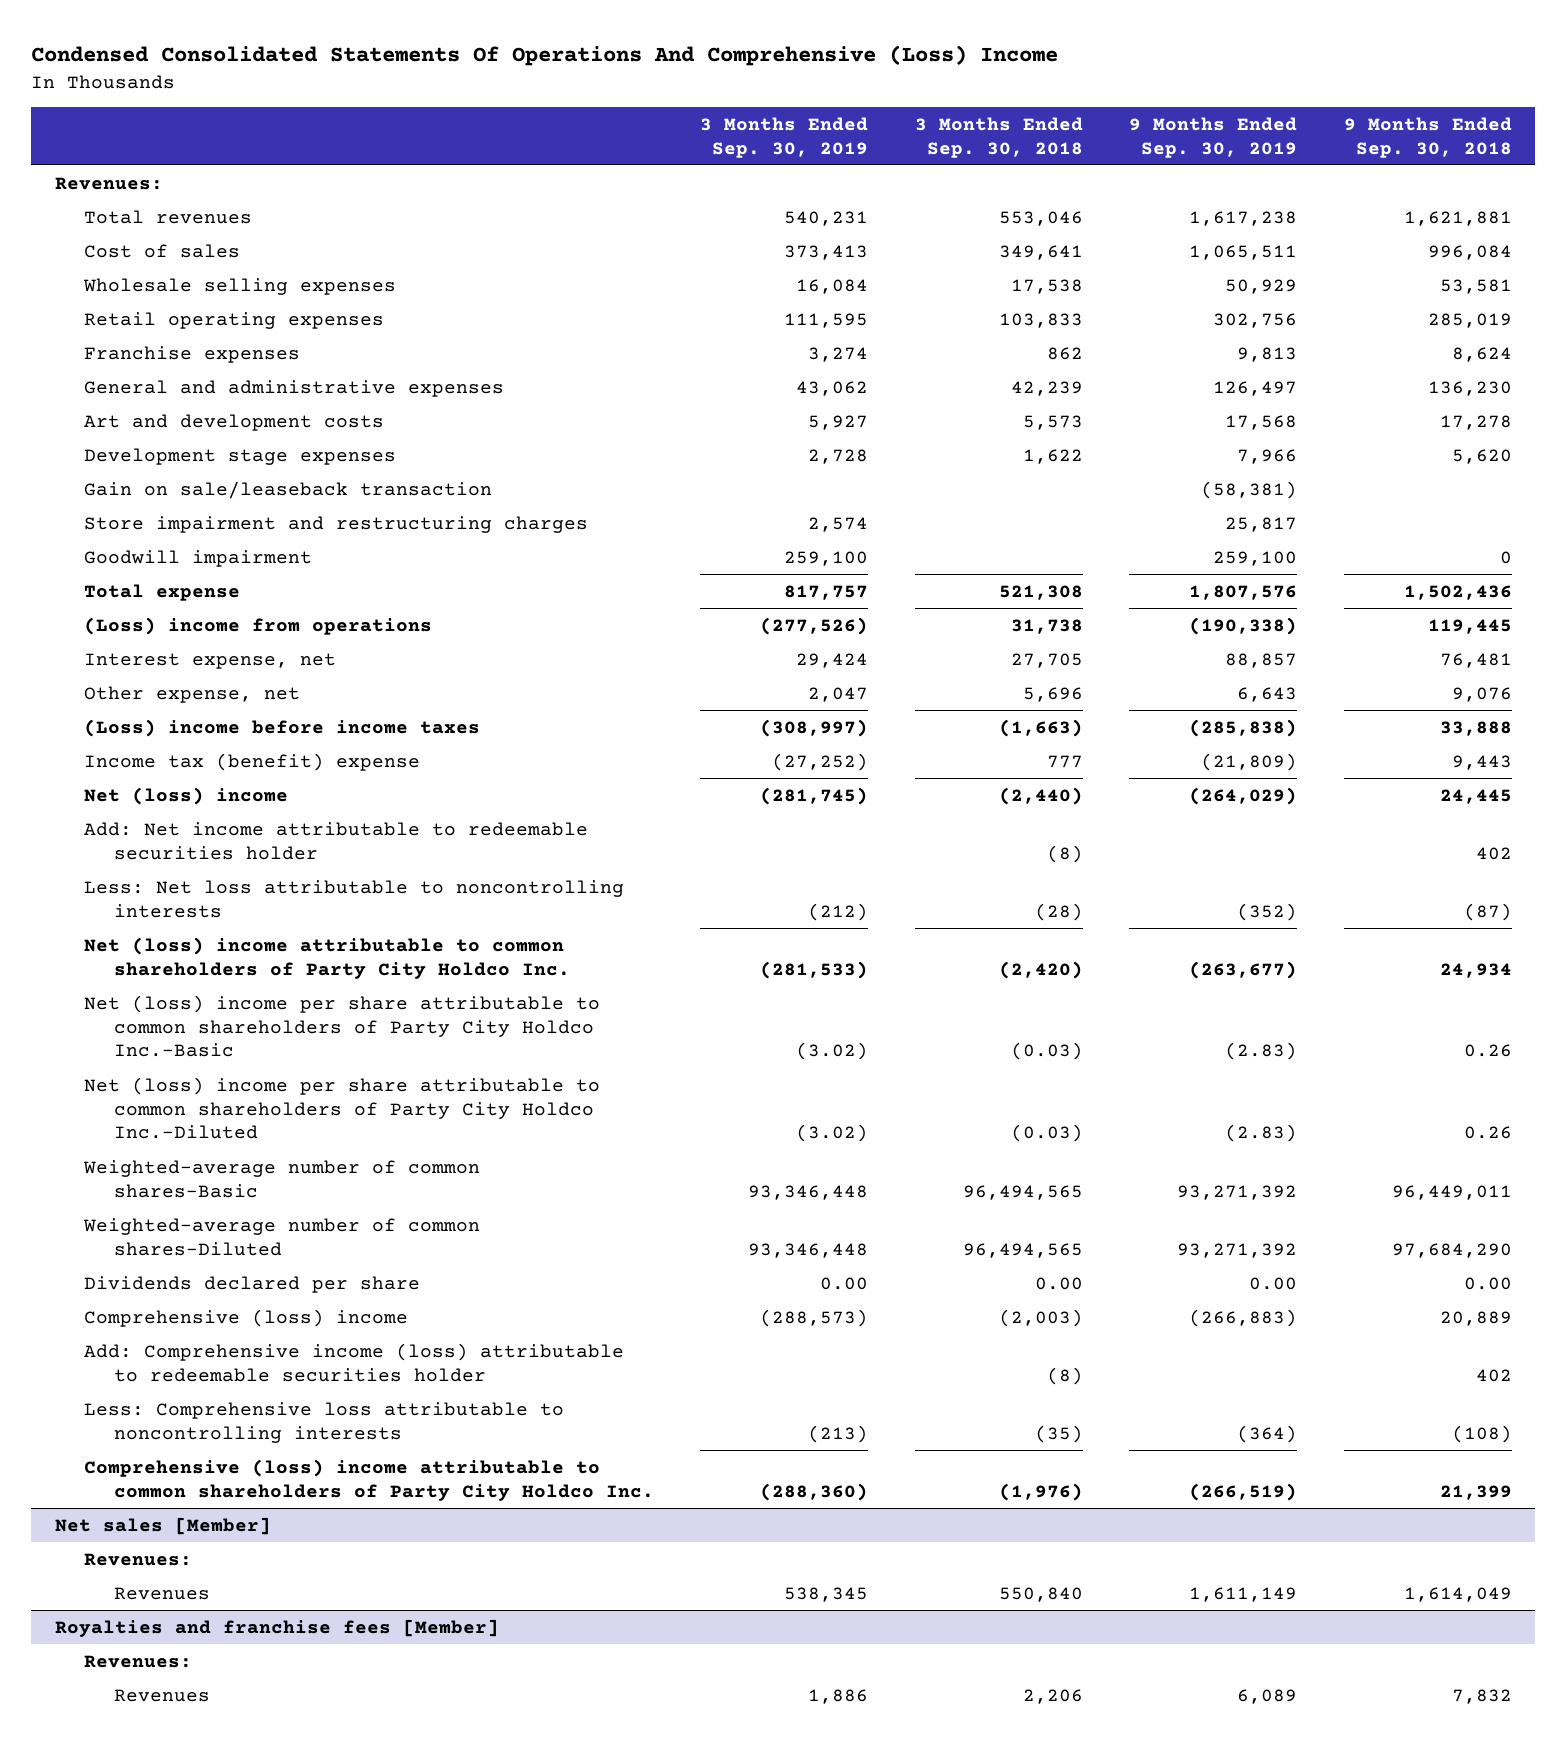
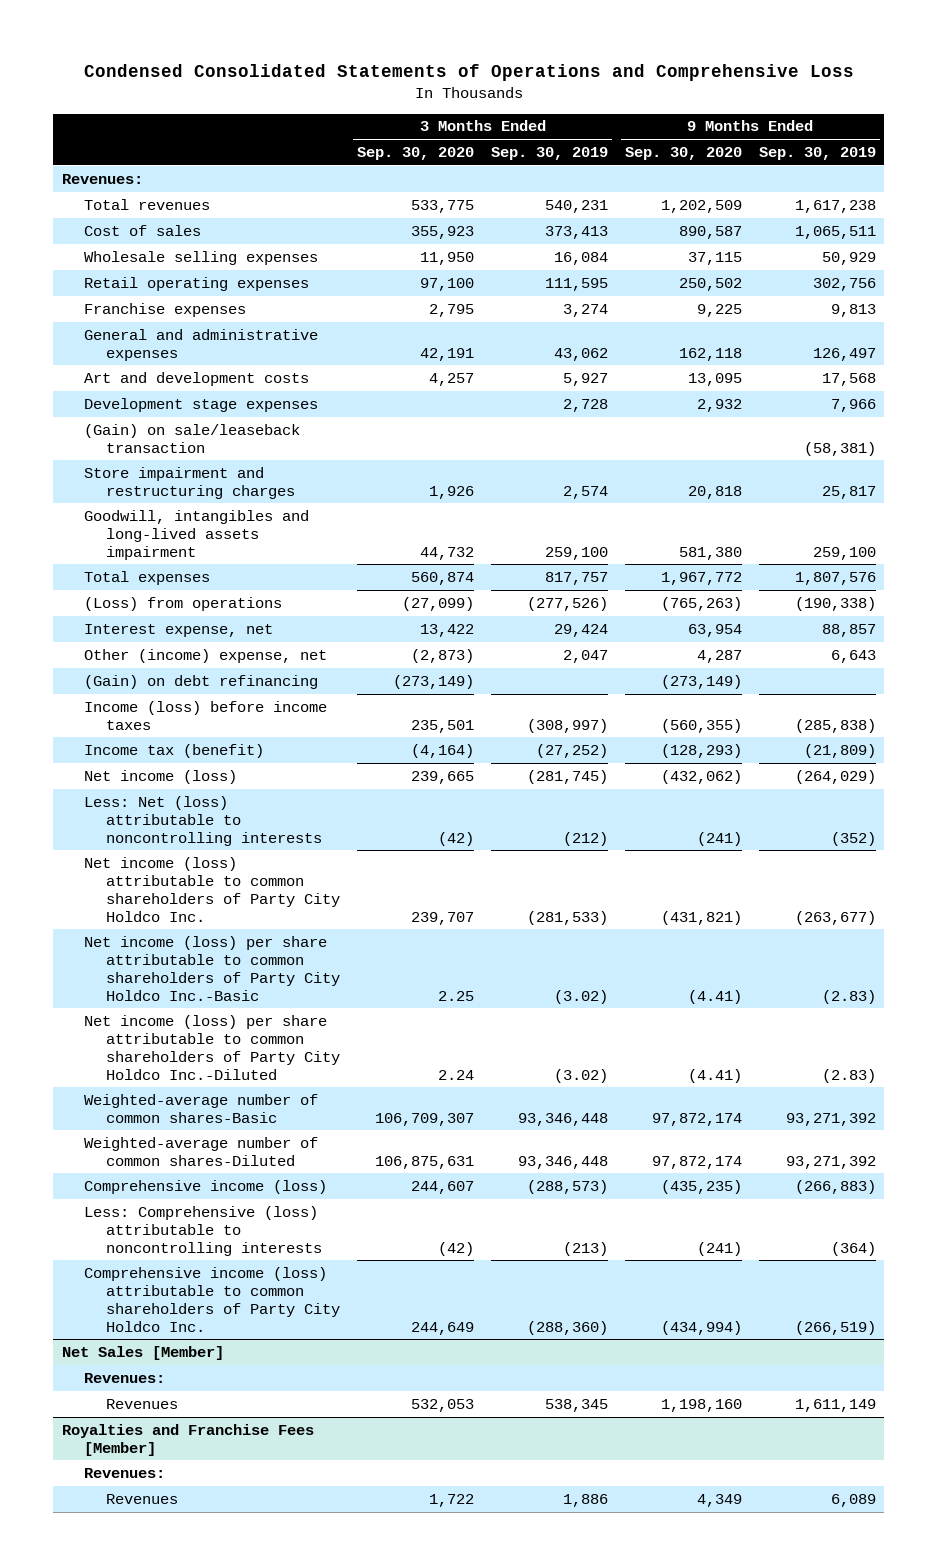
[31,45,1059,67] Condensed Consolidated Statements Of Operations And Comprehensive (Loss) Income -> [83,64,854,82] Condensed Consolidated Statements of Operations and Comprehensive Loss
[914,116,1083,158] 3 Months Ended Sep. 30, 2018 -> none
[1343,116,1512,158] 9 Months Ended Sep. 30, 2018 -> none
none -> [357,146,475,160] Sep. 30, 2020
none -> [624,146,742,160] Sep. 30, 2020
[84,480,493,499] Gain on sale/leaseback transaction -> [84,423,301,453] (Gain) on sale/leaseback transaction
[84,549,313,567] Goodwill impairment -> [84,509,310,560] Goodwill, intangibles and long-lived assets impairment
[84,583,241,601] Total expense -> [84,570,211,585] Total expenses
[84,616,433,635] (Loss) income from operations -> [84,596,283,611] (Loss) from operations
[84,821,589,860] Add: Net income attributable to redeemable securities holder -> none
[84,685,301,703] Other expense, net -> [84,648,328,663] Other (income) expense, net
none -> [84,674,319,689] (Gain) on debt refinancing
[84,718,481,737] (Loss) income before income taxes -> [84,700,328,730] Income (loss) before income taxes
[84,752,421,771] Income tax (benefit) expense -> [84,743,265,758] Income tax (benefit)
[84,786,289,805] Net (loss) income -> [84,769,238,784] Net income (loss)
[84,879,625,918] Less: Net loss attributable to noncontrolling interests -> [84,795,323,846] Less: Net (loss) attributable to noncontrolling interests
[84,936,570,979] Net (loss) income attributable to common shareholders of Party City Holdco Inc. -> [84,856,341,922] Net income (loss) attributable to common shareholders of Party City Holdco Inc.
[84,994,601,1058] Net (loss) income per share attributable to common shareholders of Party City Holdco Inc.-Basic -> [84,935,341,1001] Net income (loss) per share attributable to common shareholders of Party City Holdco Inc.-Basic
[84,1076,601,1140] Net (loss) income per share attributable to common shareholders of Party City Holdco Inc.-Diluted -> [84,1014,341,1080] Net income (loss) per share attributable to common shareholders of Party City Holdco Inc.-Diluted
[84,1275,421,1293] Dividends declared per share -> none
[84,1342,625,1382] Add: Comprehensive income (loss) attributable to redeemable securities holder -> none
[84,1308,409,1327] Comprehensive (loss) income -> [84,1179,328,1194] Comprehensive income (loss)
[84,1401,565,1443] Less: Comprehensive loss attributable to noncontrolling interests -> [84,1205,323,1256] Less: Comprehensive (loss) attributable to noncontrolling interests
[84,1458,654,1501] Comprehensive (loss) income attributable to common shareholders of Party City Holdco Inc. -> [84,1266,341,1332] Comprehensive income (loss) attributable to common shareholders of Party City Holdco Inc.
[54,1516,271,1535] Net sales [Member] -> [61,1345,224,1360] Net Sales [Member]
[54,1618,499,1637] Royalties and franchise fees [Member] -> [61,1423,314,1456] Royalties and Franchise Fees [Member]

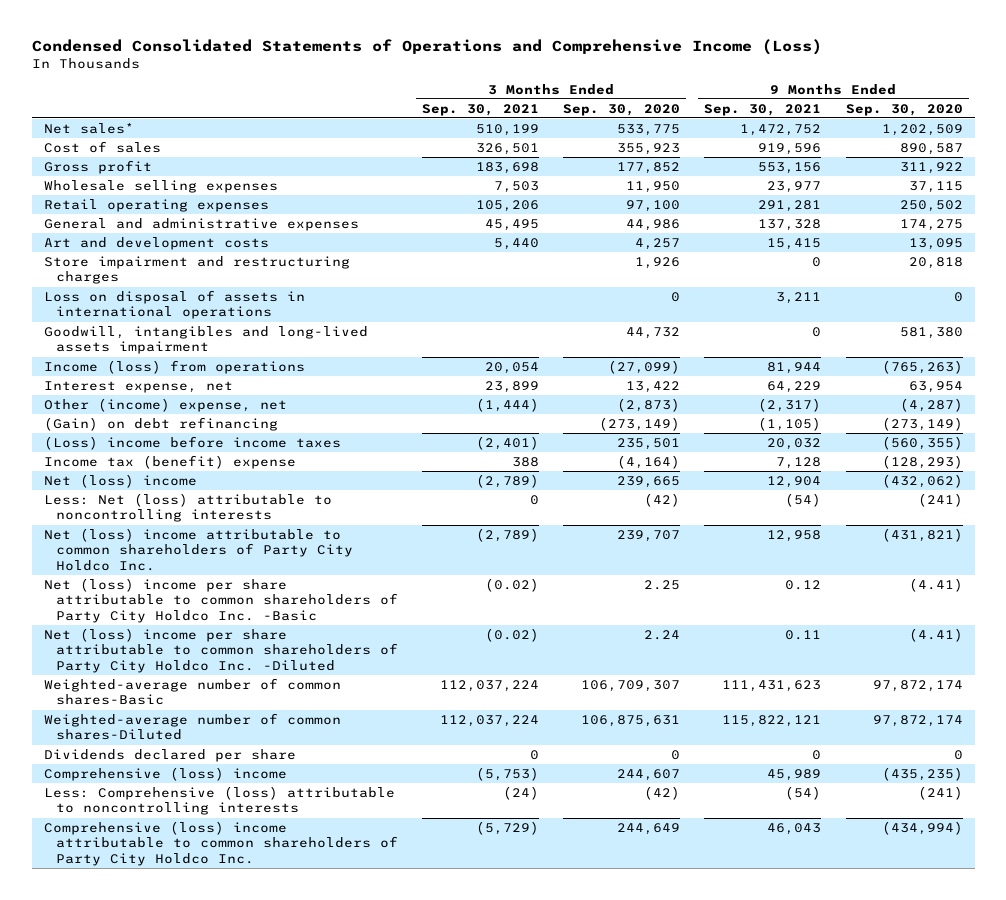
[83,64,854,82] Condensed Consolidated Statements of Operations and Comprehensive Loss -> [31,38,822,55] Condensed Consolidated Statements of Operations and Comprehensive Income (Loss)
[490,146,608,160] Sep. 30, 2019 -> none
[758,146,876,160] Sep. 30, 2019 -> none
none -> [422,103,540,116] Sep. 30, 2021
none -> [704,103,822,116] Sep. 30, 2021
[61,173,143,184] Revenues: -> none
[84,198,211,210] Total revenues -> [43,122,134,134] Net sales*
none -> [43,159,152,174] Gross profit
[84,302,247,317] Franchise expenses -> none
[420,347,475,361] 42,191 -> [626,218,681,231] 44,986
[678,347,742,361] 162,118 -> [899,218,963,231] 174,275
[84,397,319,412] Development stage expenses -> none
[84,423,301,453] (Gain) on sale/leaseback transaction -> none
none -> [43,289,305,320] Loss on disposal of assets in international operations
[84,570,211,585] Total expenses -> none
[84,596,283,611] (Loss) from operations -> [43,359,305,374] Income (loss) from operations
[696,649,742,663] 4,287 -> [899,397,963,412] (4,287)
[84,700,328,730] Income (loss) before income taxes -> [43,435,341,450] (Loss) income before income taxes
[84,743,265,758] Income tax (benefit) -> [43,454,296,469] Income tax (benefit) expense
[84,769,238,784] Net income (loss) -> [43,473,197,488] Net (loss) income
[84,856,341,922] Net income (loss) attributable to common shareholders of Party City Holdco Inc. -> [43,527,354,572] Net (loss) income attributable to common shareholders of Party City Holdco Inc.
[84,935,341,1001] Net income (loss) per share attributable to common shareholders of Party City Holdco Inc.-Basic -> [43,577,399,624] Net (loss) income per share attributable to common shareholders of Party City Holdco Inc. -Basic
[84,1014,341,1080] Net income (loss) per share attributable to common shareholders of Party City Holdco Inc.-Diluted -> [43,627,399,674] Net (loss) income per share attributable to common shareholders of Party City Holdco Inc. -Diluted
none -> [43,748,296,762] Dividends declared per share
[84,1179,328,1194] Comprehensive income (loss) -> [43,766,287,781] Comprehensive (loss) income
[61,1345,224,1360] Net Sales [Member] -> none
[84,1372,166,1383] Revenues: -> none
[106,1398,179,1409] Revenues -> none
[61,1423,314,1456] Royalties and Franchise Fees [Member] -> none
[84,1467,166,1478] Revenues: -> none
[106,1493,179,1504] Revenues -> none
[84,1266,341,1332] Comprehensive income (loss) attributable to common shareholders of Party City Holdco Inc. -> [43,820,399,867] Comprehensive (loss) income attributable to common shareholders of Party City Holdco Inc.

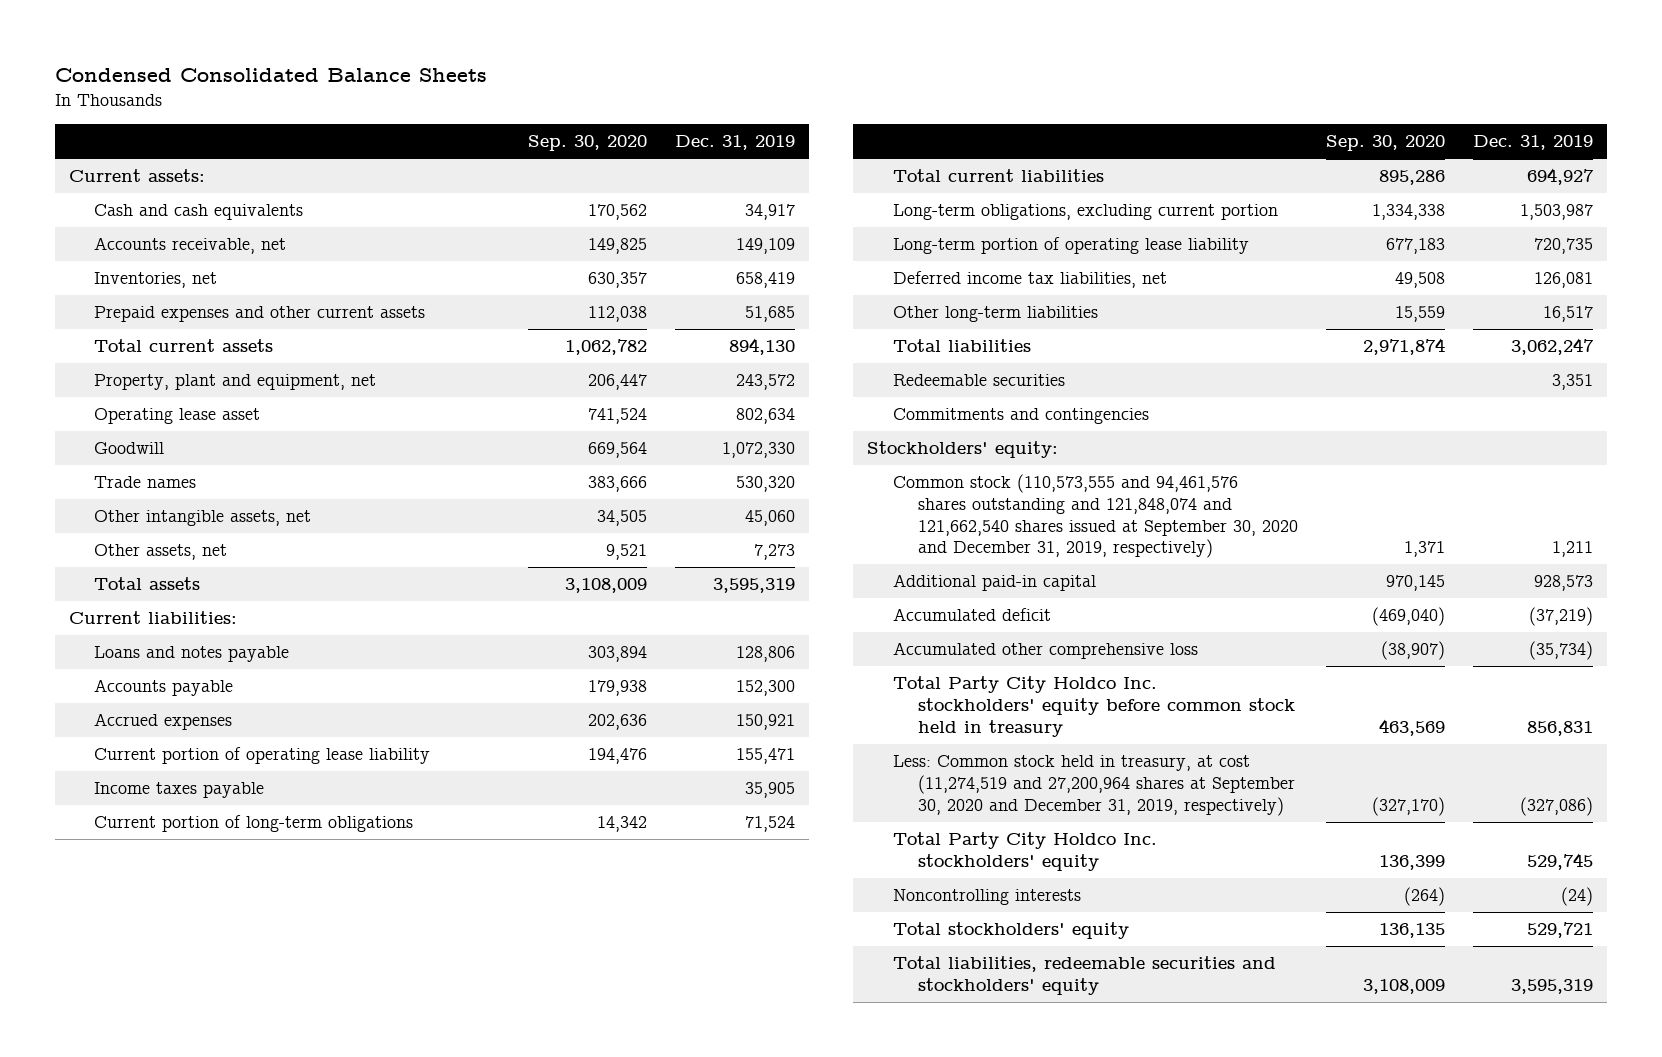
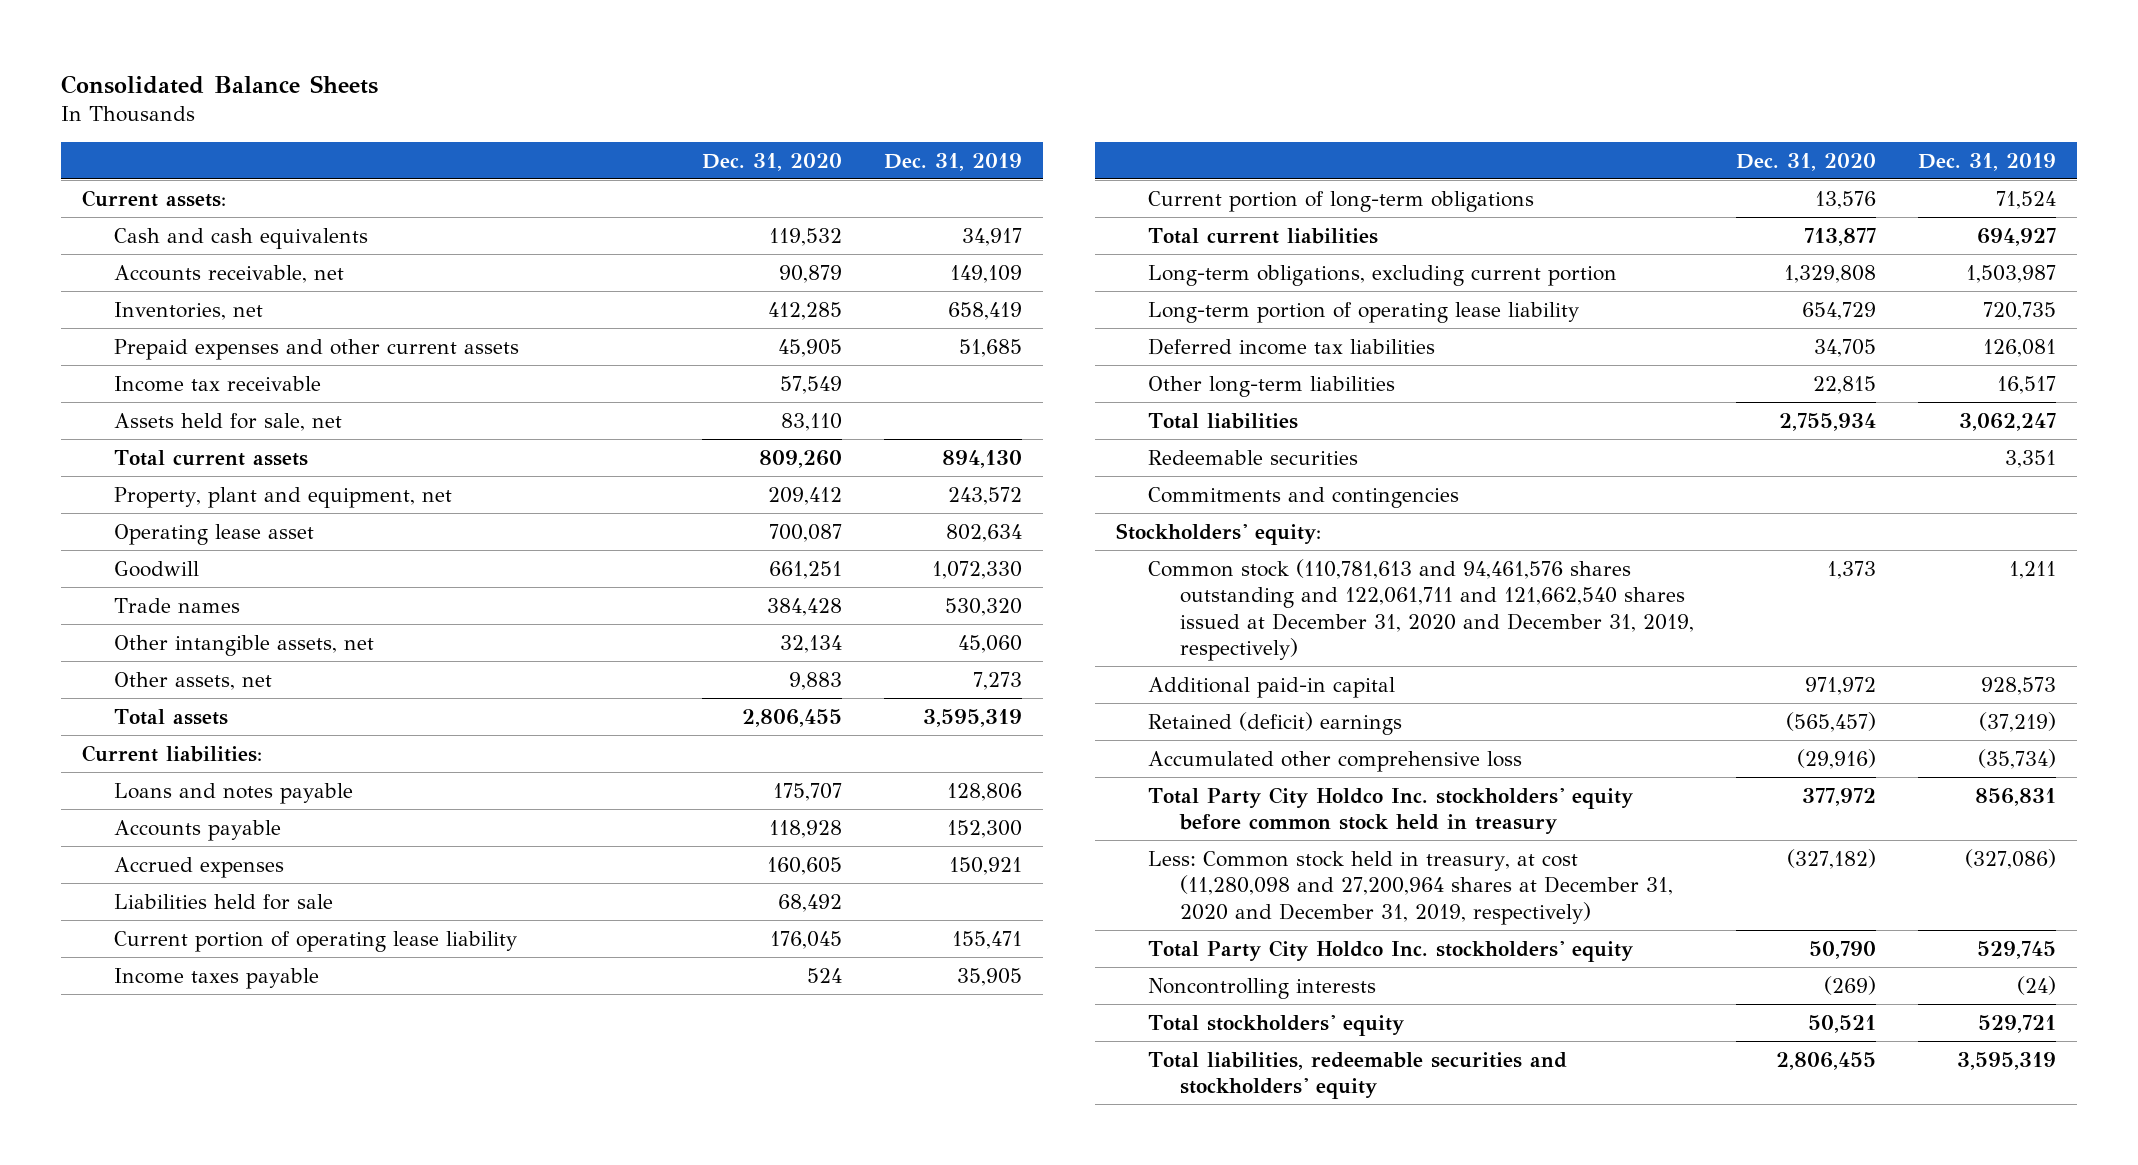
[54,68,487,83] Condensed Consolidated Balance Sheets -> [61,75,379,95] Consolidated Balance Sheets
[527,135,647,152] Sep. 30, 2020 -> none
none -> [702,152,843,171] Dec. 31, 2020
none -> [114,375,322,392] Income tax receivable
none -> [114,412,343,431] Assets held for sale, net
none -> [114,893,334,910] Liabilities held for sale
[892,271,1167,289] Deferred income tax liabilities, net -> [1148,337,1436,355] Deferred income tax liabilities
[892,474,1299,559] Common stock (110,573,555 and 94,461,576 shares outstanding and 121,848,074 and 121,662,540 shares issued at September 30, 2020 and December 31, 2019, respectively) -> [1148,558,1695,662] Common stock (110,781,613 and 94,461,576 shares outstanding and 122,061,711 and 121,662,540 shares issued at December 31, 2020 and December 31, 2019, respectively)
[892,608,1051,622] Accumulated deficit -> [1148,711,1403,735] Retained (deficit) earnings
[892,755,1296,816] Less: Common stock held in treasury, at cost (11,274,519 and 27,200,964 shares at September 30, 2020 and December 31, 2019, respectively) -> [1148,850,1674,925] Less: Common stock held in treasury, at cost (11,280,098 and 27,200,964 shares at December 31, 2020 and December 31, 2019, respectively)

